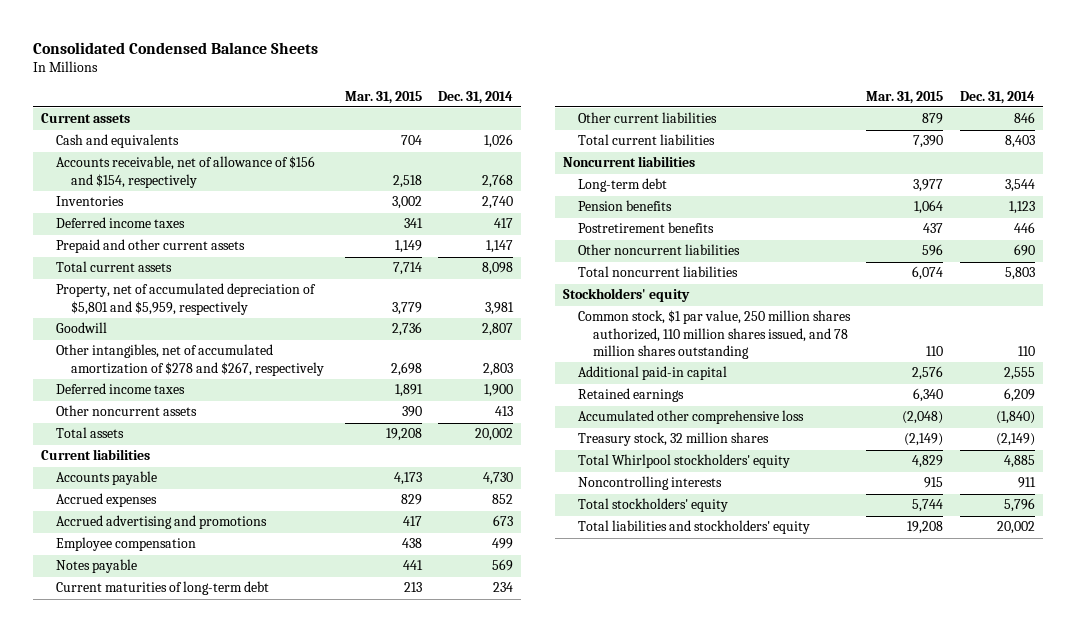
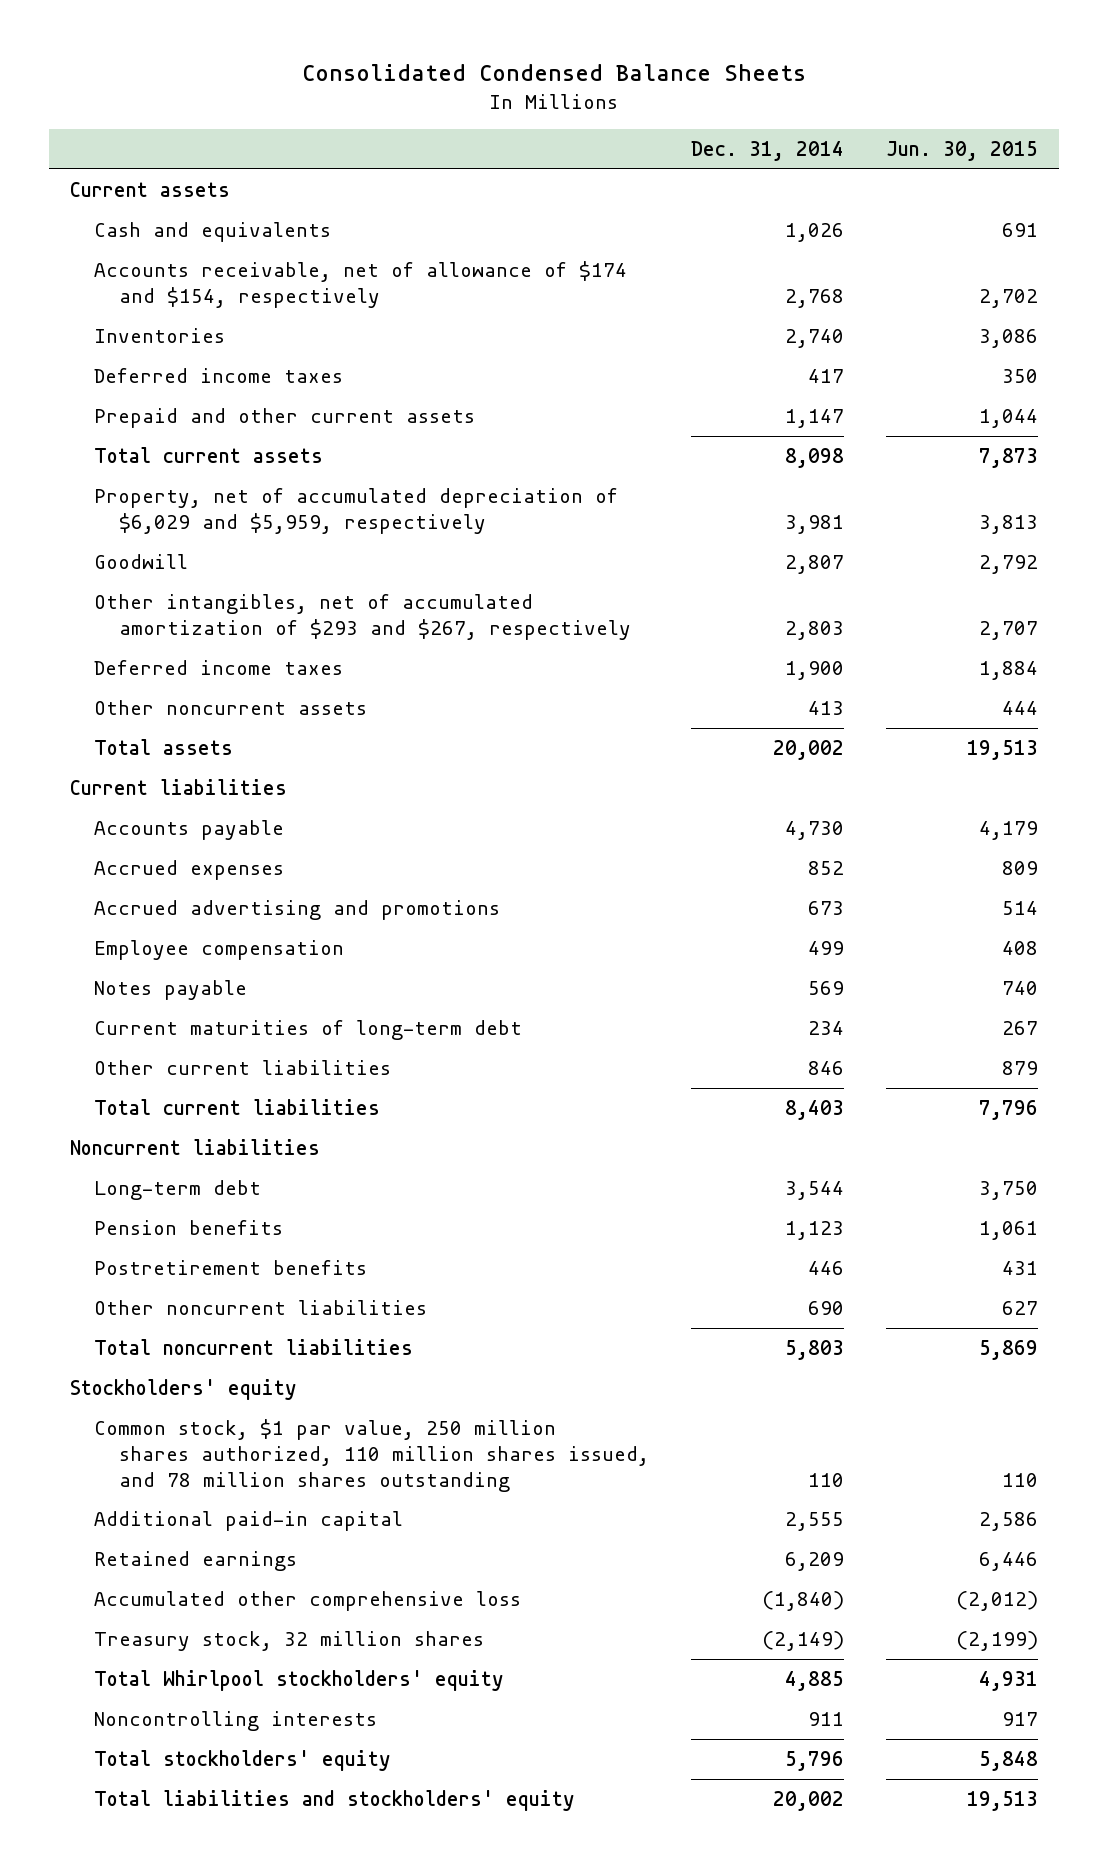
[344,90,422,104] Mar. 31, 2015 -> none
none -> [886,141,1039,162] Jun. 30, 2015
[56,156,316,188] Accounts receivable, net of allowance of $156 and $154, respectively -> [94,260,628,308] Accounts receivable, net of allowance of $174 and $154, respectively
[56,283,317,315] Property, net of accumulated depreciation of $5,801 and $5,959, respectively -> [94,487,619,534] Property, net of accumulated depreciation of $6,029 and $5,959, respectively
[56,344,325,376] Other intangibles, net of accumulated amortization of $278 and $267, respectively -> [94,593,631,640] Other intangibles, net of accumulated amortization of $293 and $267, respectively

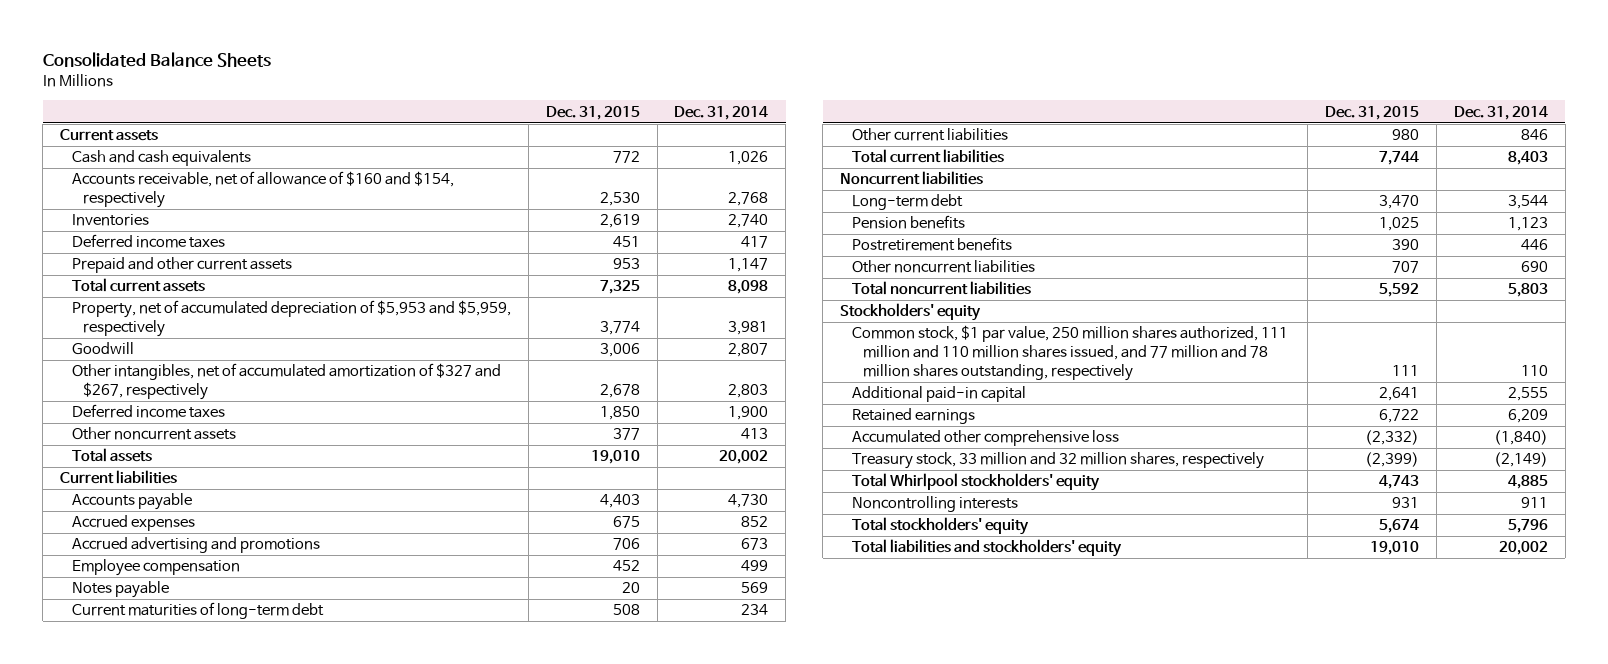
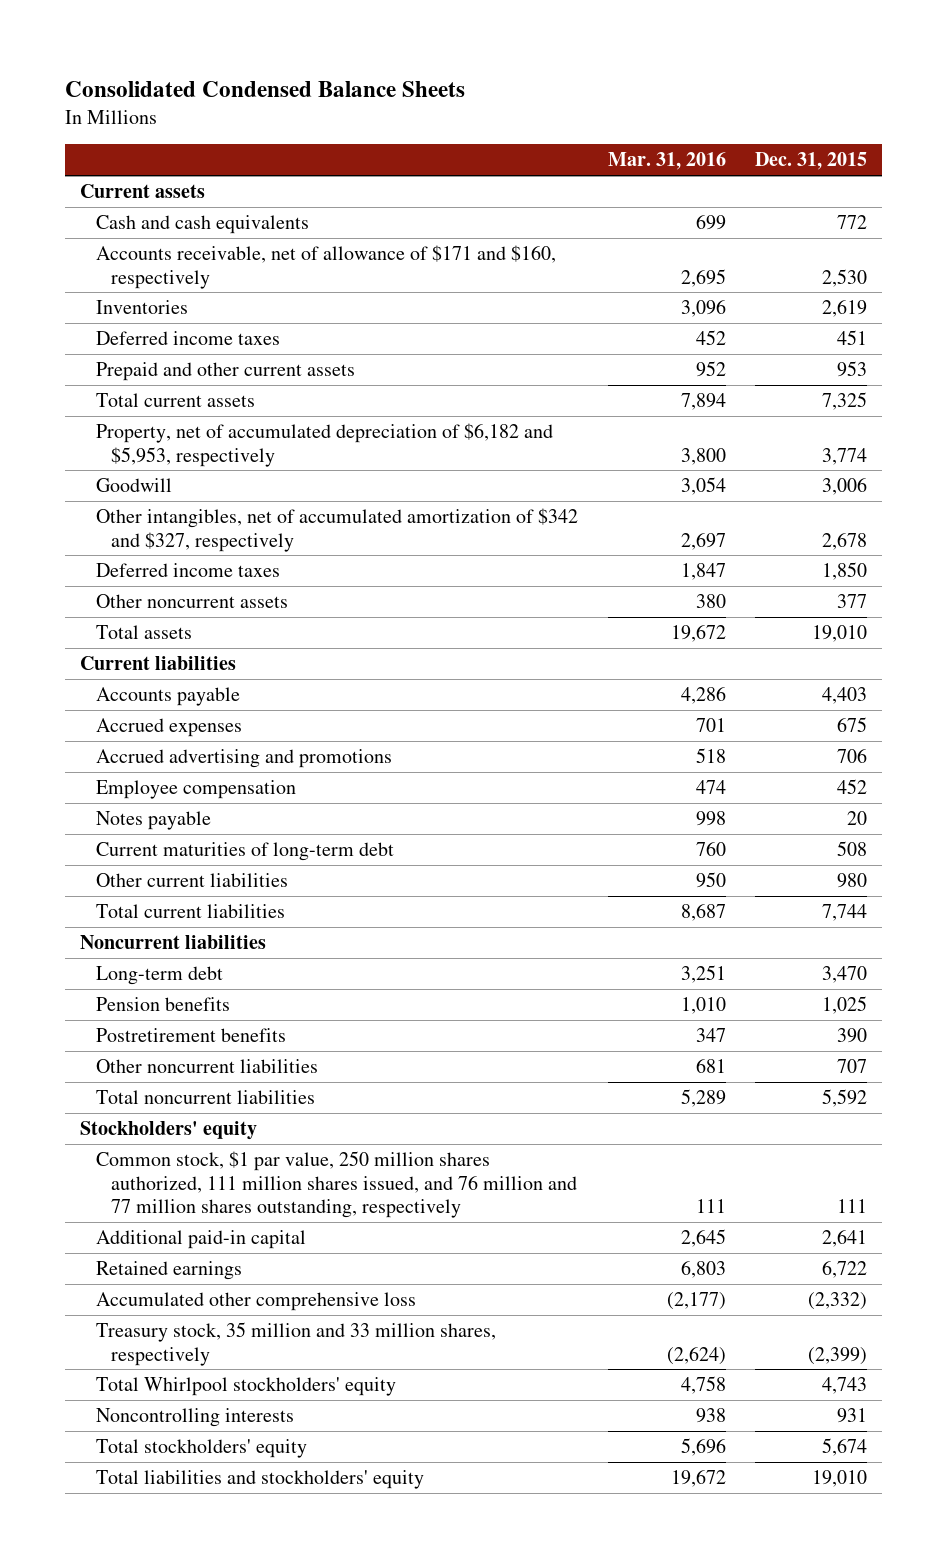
[42,51,271,67] Consolidated Balance Sheets -> [65,80,466,97] Consolidated Condensed Balance Sheets
[674,105,769,120] Dec. 31, 2014 -> none
none -> [607,152,726,171] Mar. 31, 2016
[71,171,454,209] Accounts receivable, net of allowance of $160 and $154, respectively -> [95,245,556,289] Accounts receivable, net of allowance of $171 and $160, respectively
[71,300,511,338] Property, net of accumulated depreciation of $5,953 and $5,959, respectively -> [95,423,553,467] Property, net of accumulated depreciation of $6,182 and $5,953, respectively
[71,363,501,401] Other intangibles, net of accumulated amortization of $327 and $267, respectively -> [95,508,578,552] Other intangibles, net of accumulated amortization of $342 and $327, respectively
[851,325,1288,381] Common stock, $1 par value, 250 million shares authorized, 111 million and 110 million shares issued, and 77 million and 78 million shares outstanding, respectively -> [95,1151,578,1218] Common stock, $1 par value, 250 million shares authorized, 111 million shares issued, and 76 million and 77 million shares outstanding, respectively
[851,452,1264,470] Treasury stock, 33 million and 32 million shares, respectively -> [95,1322,496,1366] Treasury stock, 35 million and 33 million shares, respectively

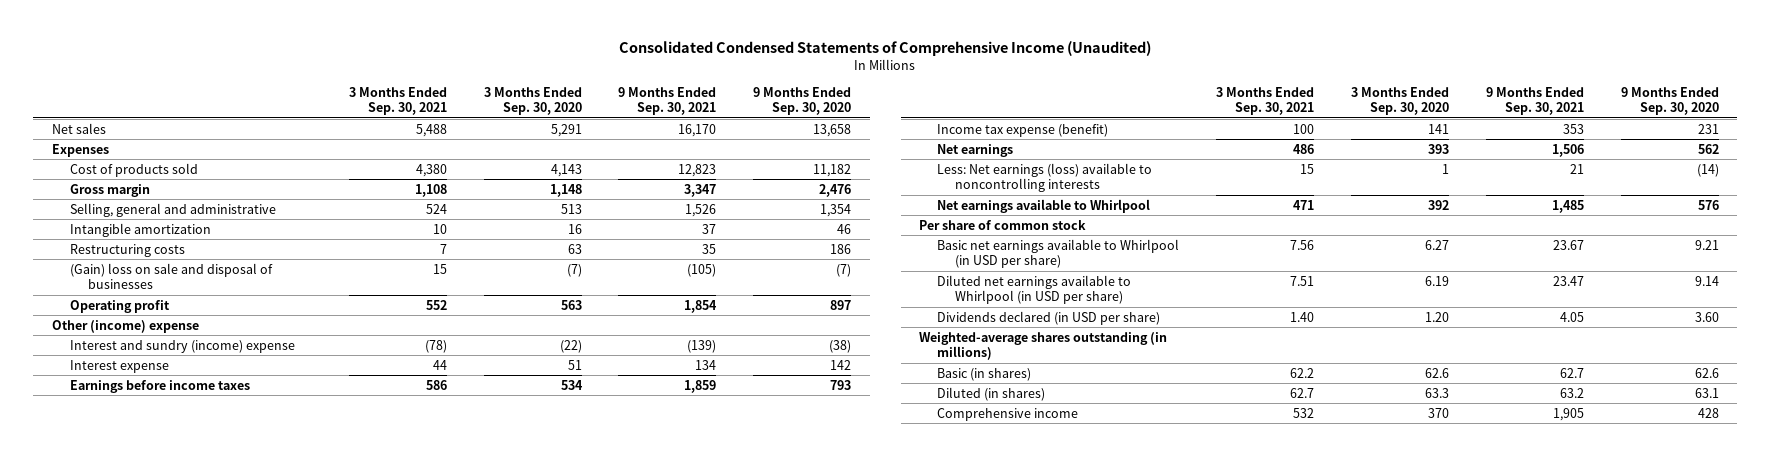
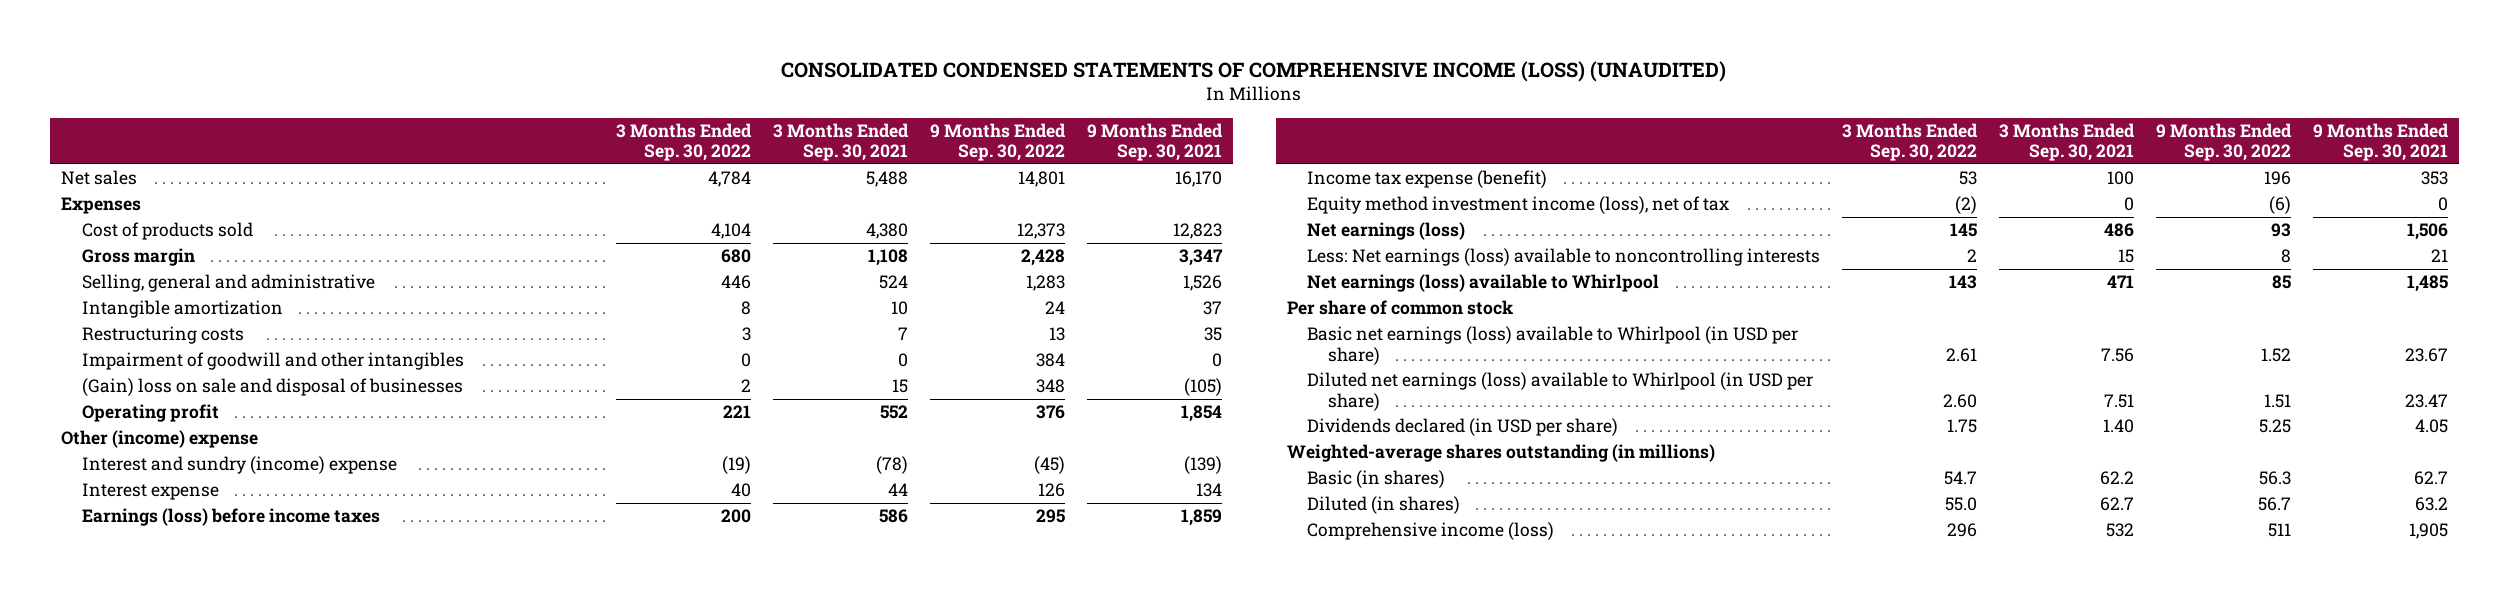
[619,40,1152,56] Consolidated Condensed Statements of Comprehensive Income (Unaudited) -> [781,60,1727,82] CONSOLIDATED CONDENSED STATEMENTS OF COMPREHENSIVE INCOME (LOSS) (UNAUDITED)
[483,86,582,116] 3 Months Ended Sep. 30, 2020 -> none
[753,86,852,116] 9 Months Ended Sep. 30, 2020 -> none
none -> [616,122,753,162] 3 Months Ended Sep. 30, 2022
none -> [930,122,1067,162] 9 Months Ended Sep. 30, 2022
none -> [81,351,464,370] Impairment of goodwill and other intangibles
[69,379,250,393] Earnings before income taxes -> [81,507,380,526] Earnings (loss) before income taxes
none -> [1307,195,1730,214] Equity method investment income (loss), net of tax
[937,143,1014,157] Net earnings -> [1307,221,1466,240] Net earnings (loss)
[937,198,1151,213] Net earnings available to Whirlpool -> [1307,273,1660,292] Net earnings (loss) available to Whirlpool
[937,238,1180,269] Basic net earnings available to Whirlpool (in USD per share) -> [1307,325,1799,365] Basic net earnings (loss) available to Whirlpool (in USD per share)
[937,274,1132,305] Diluted net earnings available to Whirlpool (in USD per share) -> [1307,371,1814,411] Diluted net earnings (loss) available to Whirlpool (in USD per share)
[937,407,1079,421] Comprehensive income -> [1307,521,1555,540] Comprehensive income (loss)

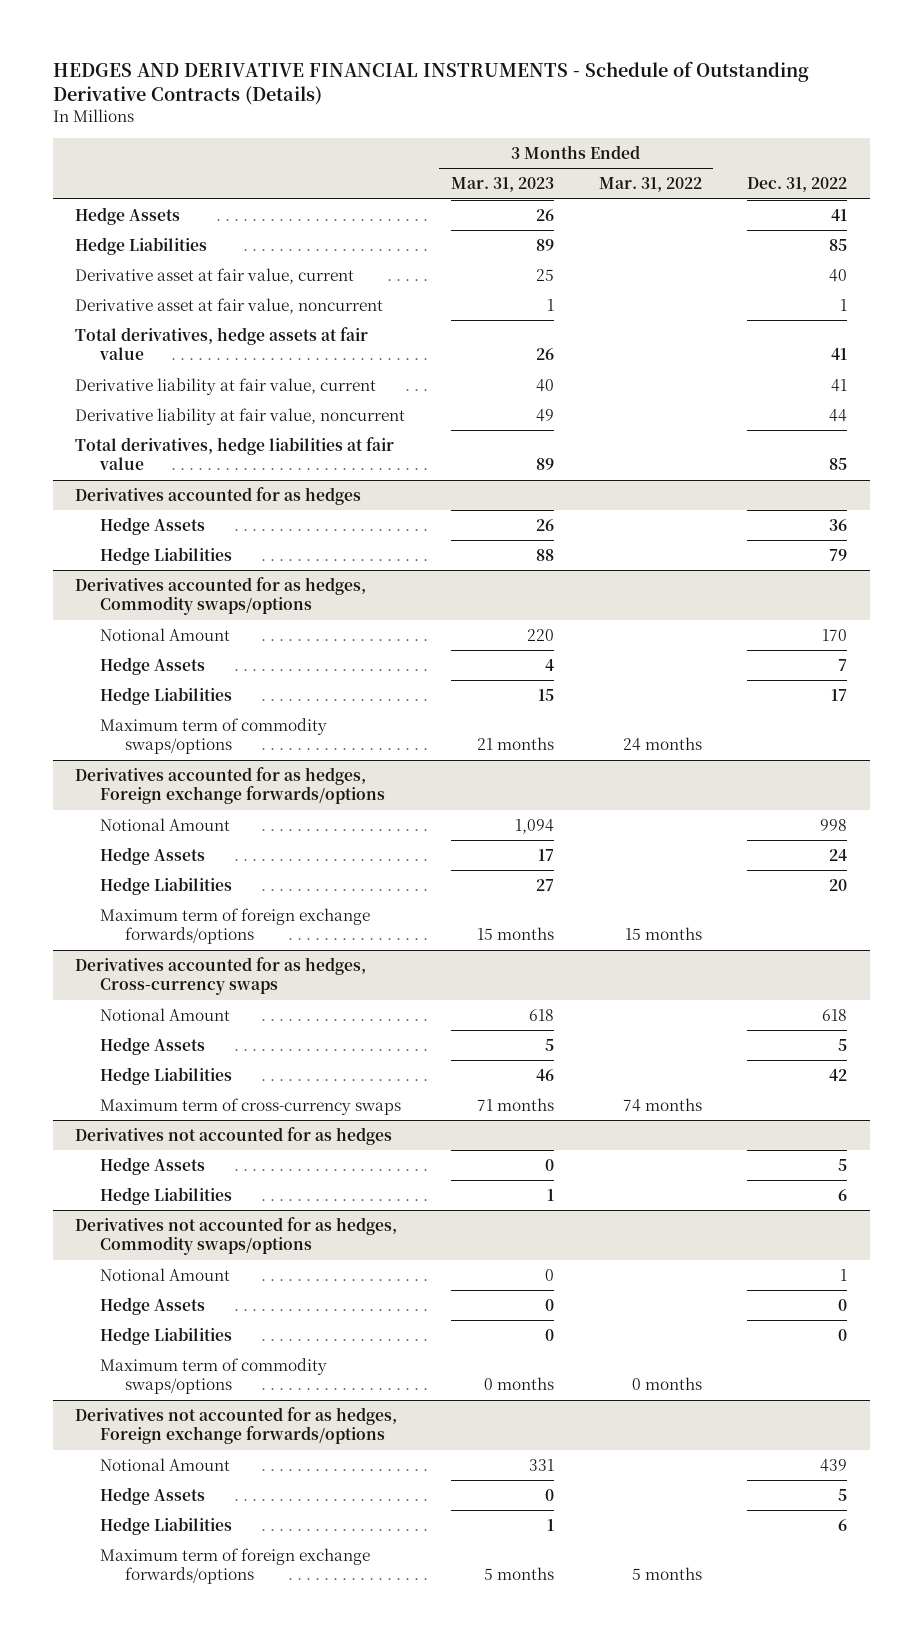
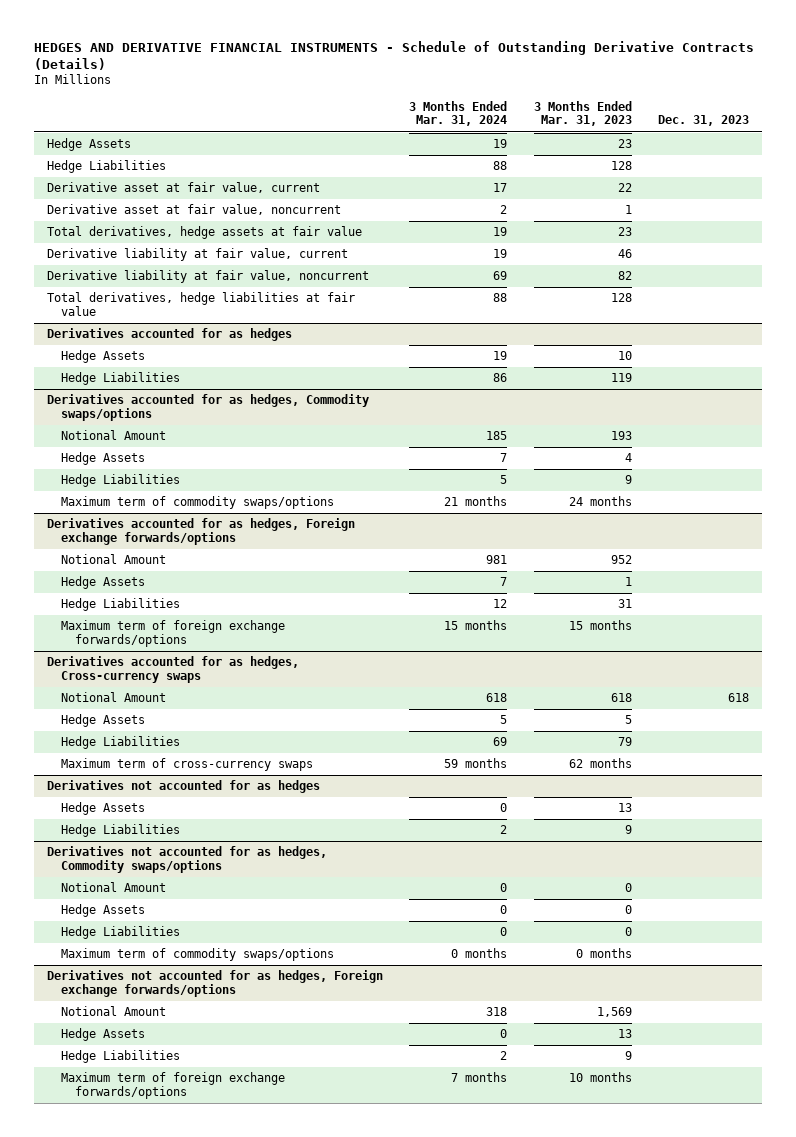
[598,177,702,193] Mar. 31, 2022 -> none
[746,177,847,193] Dec. 31, 2022 -> none
none -> [409,100,508,127] 3 Months Ended Mar. 31, 2024
none -> [657,115,749,127] Dec. 31, 2023
[535,208,554,221] 26 -> [617,139,632,149] 23
[535,238,554,251] 89 -> [610,161,632,171] 128
[535,268,554,281] 25 -> [617,183,632,193] 22
[535,348,554,361] 26 -> [617,227,632,237] 23
[535,378,554,392] 40 -> [617,249,632,259] 46
[535,408,554,422] 49 -> [617,271,632,281] 82
[535,458,554,471] 89 -> [610,293,632,303] 128
[535,518,554,531] 26 -> [617,351,632,361] 10
[535,548,554,561] 88 -> [610,373,632,383] 119
[526,628,554,641] 220 -> [610,431,632,441] 193
[537,688,554,701] 15 -> [624,475,632,485] 9
[476,737,554,751] 21 months -> [568,496,632,507] 24 months
[514,818,554,834] 1,094 -> [610,555,632,565] 952
[537,848,554,861] 17 -> [624,577,632,587] 1
[535,878,554,891] 27 -> [617,599,632,609] 31
[535,1068,554,1081] 46 -> [617,737,632,747] 79
[476,1097,554,1111] 71 months -> [568,758,632,769] 62 months
[544,1158,554,1171] 0 -> [617,803,632,813] 13
[546,1188,554,1201] 1 -> [624,825,632,835] 9
[528,1458,554,1471] 331 -> [596,1007,632,1018] 1,569
[544,1488,554,1501] 0 -> [617,1029,632,1039] 13
[546,1518,554,1531] 1 -> [624,1051,632,1061] 9
[483,1567,554,1581] 5 months -> [568,1072,632,1083] 10 months

